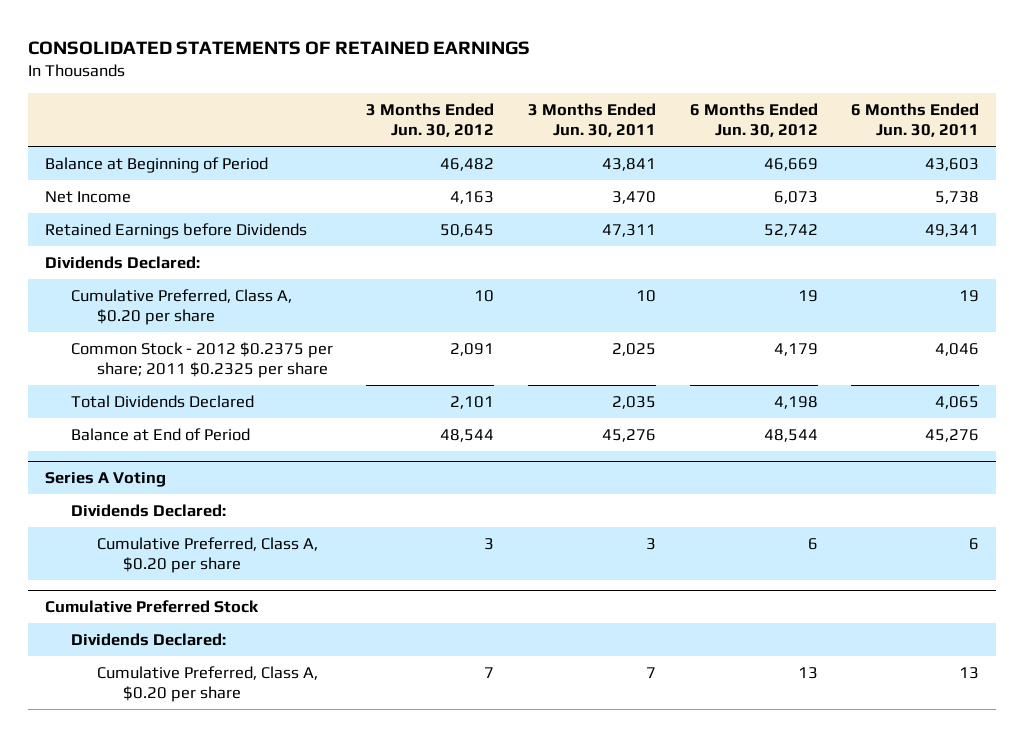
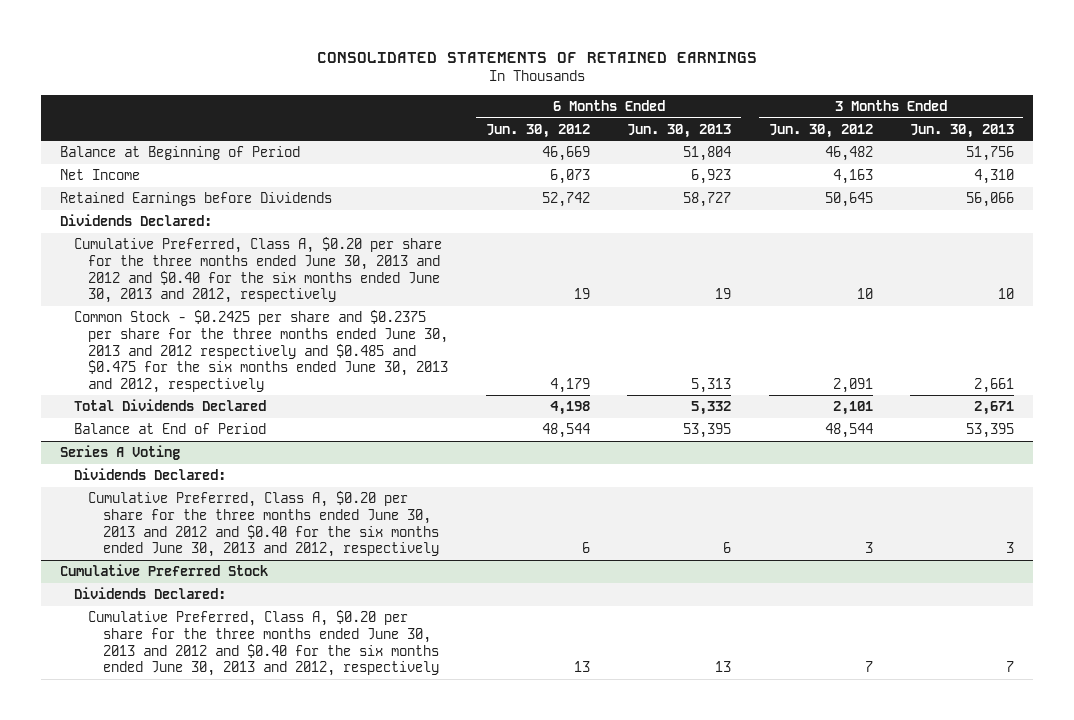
[527,102,656,137] 3 Months Ended Jun. 30, 2011 -> none
[851,102,980,137] 6 Months Ended Jun. 30, 2011 -> none
none -> [627,123,732,138] Jun. 30, 2013
none -> [910,123,1015,138] Jun. 30, 2013
[70,288,292,326] Cumulative Preferred, Class A, $0.20 per share -> [74,237,443,304] Cumulative Preferred, Class A, $0.20 per share for the three months ended June 30, 2013 and 2012 and $0.40 for the six months ended June 30, 2013 and 2012, respectively
[70,341,333,379] Common Stock - 2012 $0.2375 per share; 2011 $0.2325 per share -> [74,310,449,393] Common Stock - $0.2425 per share and $0.2375 per share for the three months ended June 30, 2013 and 2012 respectively and $0.485 and $0.475 for the six months ended June 30, 2013 and 2012, respectively
[96,536,318,574] Cumulative Preferred, Class A, $0.20 per share -> [88,491,439,558] Cumulative Preferred, Class A, $0.20 per share for the three months ended June 30, 2013 and 2012 and $0.40 for the six months ended June 30, 2013 and 2012, respectively
[96,665,318,703] Cumulative Preferred, Class A, $0.20 per share -> [88,610,439,677] Cumulative Preferred, Class A, $0.20 per share for the three months ended June 30, 2013 and 2012 and $0.40 for the six months ended June 30, 2013 and 2012, respectively

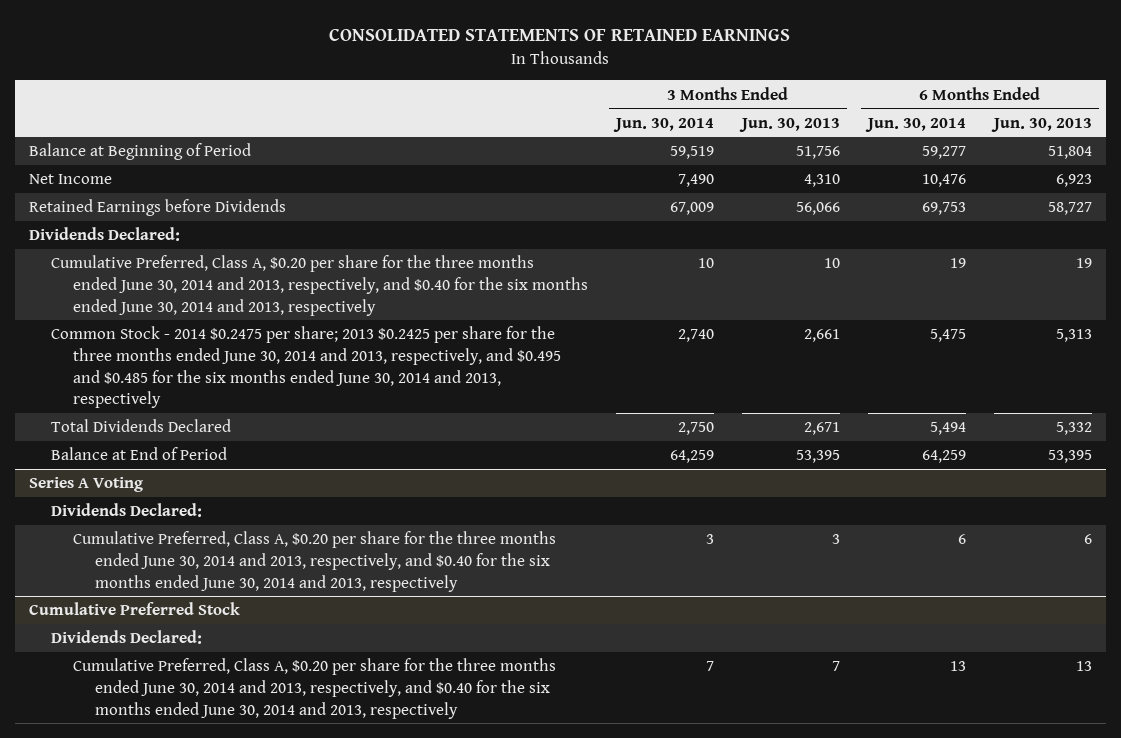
[485,123,590,138] Jun. 30, 2012 -> none
[768,123,873,138] Jun. 30, 2012 -> none
none -> [613,117,715,132] Jun. 30, 2014
none -> [864,117,966,132] Jun. 30, 2014
[74,237,443,304] Cumulative Preferred, Class A, $0.20 per share for the three months ended June 30, 2013 and 2012 and $0.40 for the six months ended June 30, 2013 and 2012, respectively -> [51,255,589,316] Cumulative Preferred, Class A, $0.20 per share for the three months ended June 30, 2014 and 2013, respectively, and $0.40 for the six months ended June 30, 2014 and 2013, respectively
[74,310,449,393] Common Stock - $0.2425 per share and $0.2375 per share for the three months ended June 30, 2013 and 2012 respectively and $0.485 and $0.475 for the six months ended June 30, 2013 and 2012, respectively -> [51,326,562,409] Common Stock - 2014 $0.2475 per share; 2013 $0.2425 per share for the three months ended June 30, 2014 and 2013, respectively, and $0.495 and $0.485 for the six months ended June 30, 2014 and 2013, respectively
[88,491,439,558] Cumulative Preferred, Class A, $0.20 per share for the three months ended June 30, 2013 and 2012 and $0.40 for the six months ended June 30, 2013 and 2012, respectively -> [73,531,557,592] Cumulative Preferred, Class A, $0.20 per share for the three months ended June 30, 2014 and 2013, respectively, and $0.40 for the six months ended June 30, 2014 and 2013, respectively
[88,610,439,677] Cumulative Preferred, Class A, $0.20 per share for the three months ended June 30, 2013 and 2012 and $0.40 for the six months ended June 30, 2013 and 2012, respectively -> [73,658,557,719] Cumulative Preferred, Class A, $0.20 per share for the three months ended June 30, 2014 and 2013, respectively, and $0.40 for the six months ended June 30, 2014 and 2013, respectively

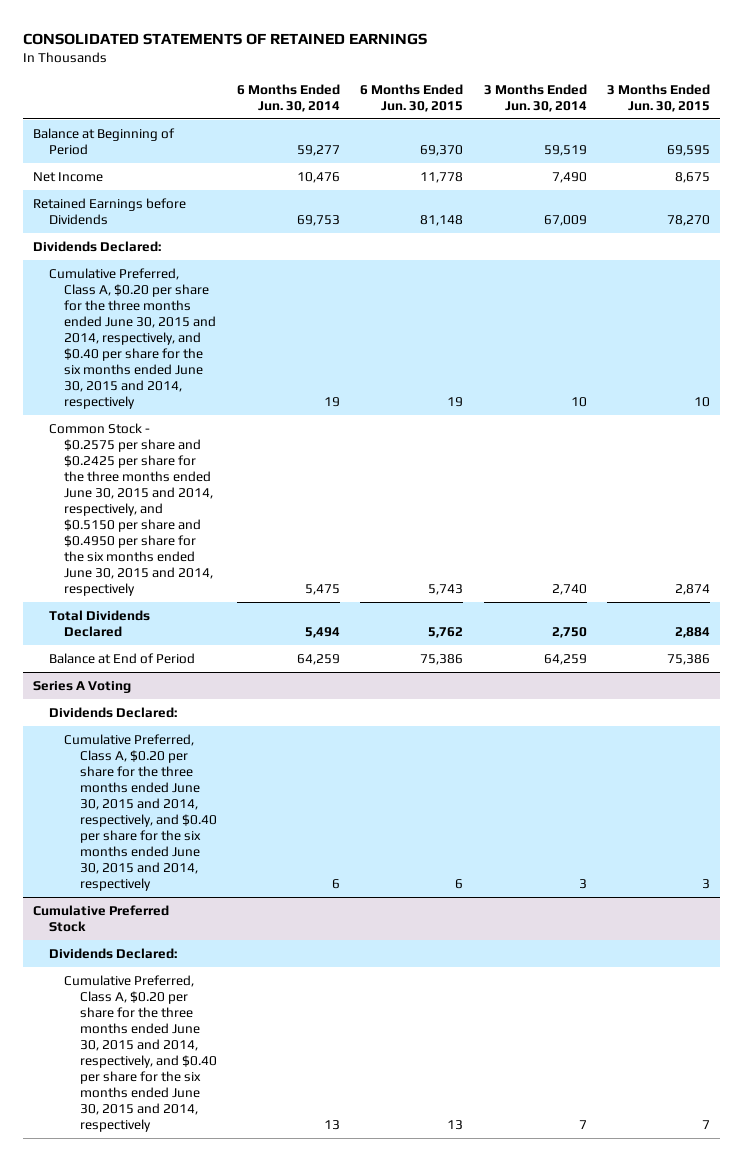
[739,117,841,132] Jun. 30, 2013 -> none
[990,117,1092,132] Jun. 30, 2013 -> none
none -> [360,83,464,112] 6 Months Ended Jun. 30, 2015
none -> [606,83,710,112] 3 Months Ended Jun. 30, 2015
[51,255,589,316] Cumulative Preferred, Class A, $0.20 per share for the three months ended June 30, 2014 and 2013, respectively, and $0.40 for the six months ended June 30, 2014 and 2013, respectively -> [48,267,217,410] Cumulative Preferred, Class A, $0.20 per share for the three months ended June 30, 2015 and 2014, respectively, and $0.40 per share for the six months ended June 30, 2015 and 2014, respectively
[51,326,562,409] Common Stock - 2014 $0.2475 per share; 2013 $0.2425 per share for the three months ended June 30, 2014 and 2013, respectively, and $0.495 and $0.485 for the six months ended June 30, 2014 and 2013, respectively -> [48,422,214,597] Common Stock - $0.2575 per share and $0.2425 per share for the three months ended June 30, 2015 and 2014, respectively, and $0.5150 per share and $0.4950 per share for the six months ended June 30, 2015 and 2014, respectively
[73,531,557,592] Cumulative Preferred, Class A, $0.20 per share for the three months ended June 30, 2014 and 2013, respectively, and $0.40 for the six months ended June 30, 2014 and 2013, respectively -> [64,733,217,892] Cumulative Preferred, Class A, $0.20 per share for the three months ended June 30, 2015 and 2014, respectively, and $0.40 per share for the six months ended June 30, 2015 and 2014, respectively
[73,658,557,719] Cumulative Preferred, Class A, $0.20 per share for the three months ended June 30, 2014 and 2013, respectively, and $0.40 for the six months ended June 30, 2014 and 2013, respectively -> [64,974,217,1133] Cumulative Preferred, Class A, $0.20 per share for the three months ended June 30, 2015 and 2014, respectively, and $0.40 per share for the six months ended June 30, 2015 and 2014, respectively

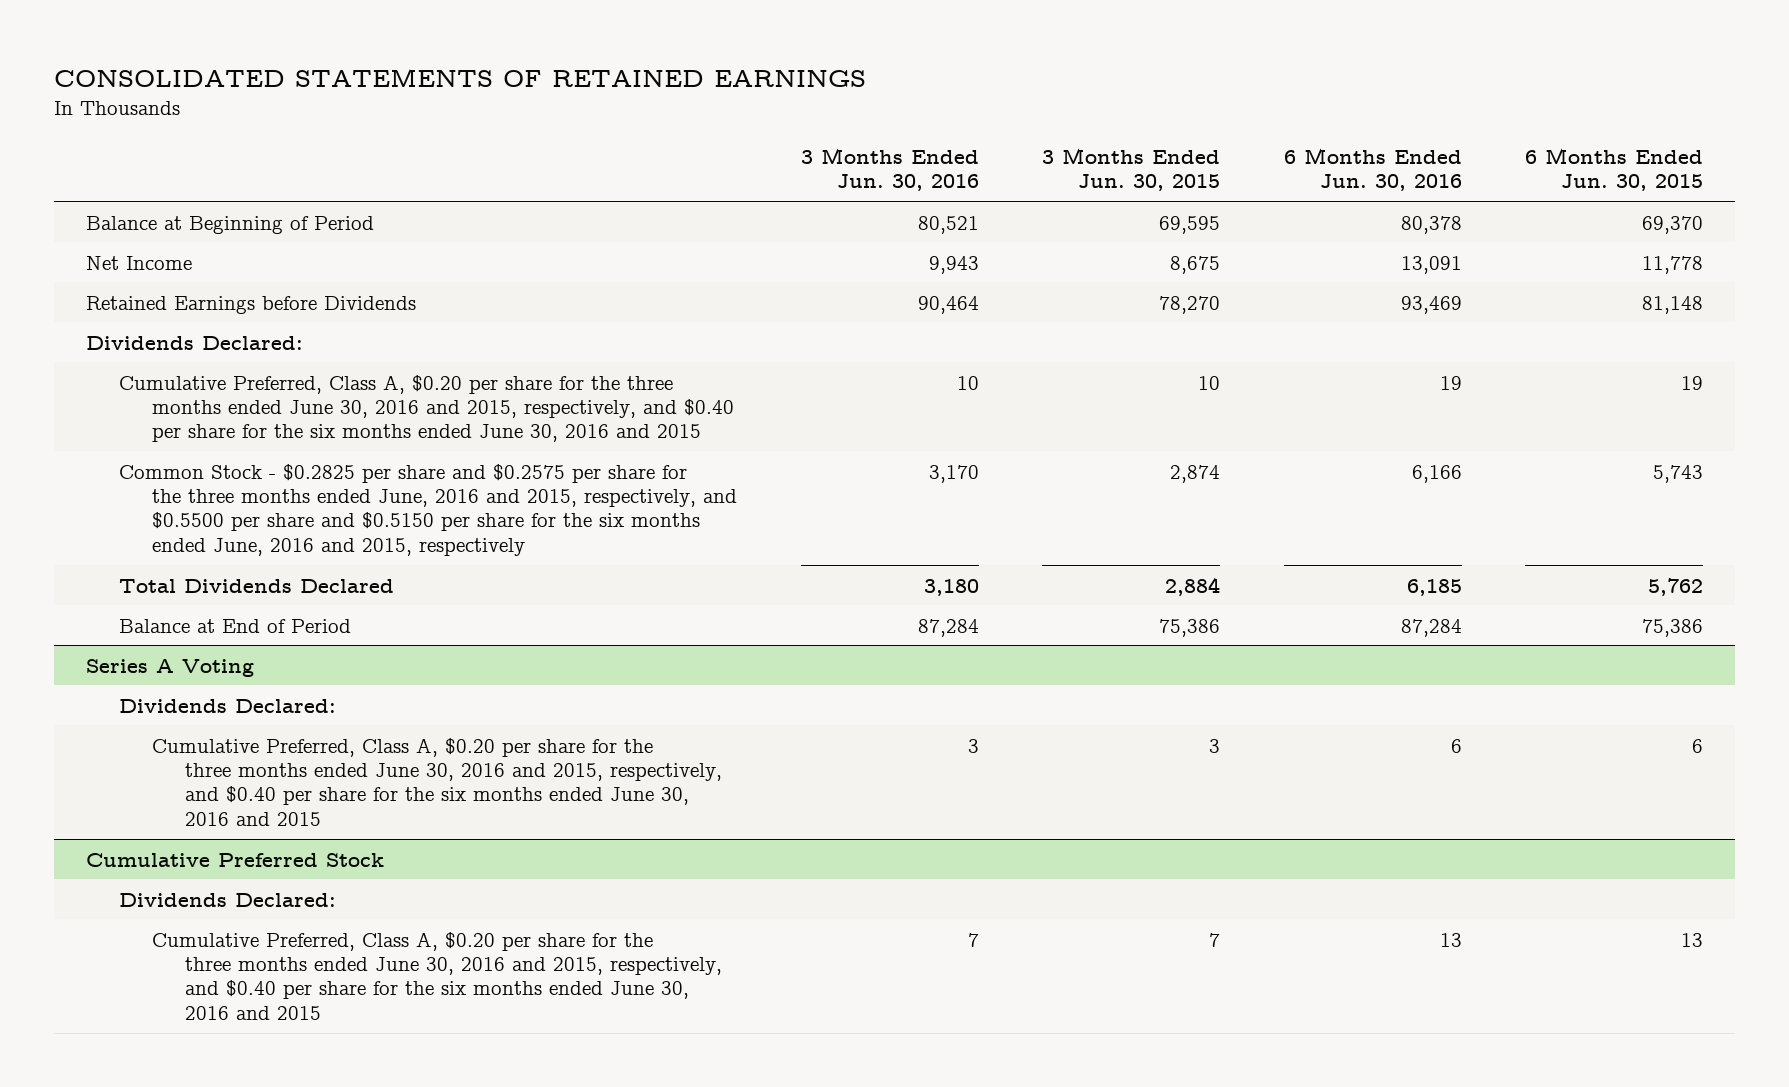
[237,83,341,112] 6 Months Ended Jun. 30, 2014 -> none
[483,83,587,112] 3 Months Ended Jun. 30, 2014 -> none
none -> [800,148,979,192] 3 Months Ended Jun. 30, 2016
none -> [1283,148,1462,192] 6 Months Ended Jun. 30, 2016
[48,267,217,410] Cumulative Preferred, Class A, $0.20 per share for the three months ended June 30, 2015 and 2014, respectively, and $0.40 per share for the six months ended June 30, 2015 and 2014, respectively -> [118,374,735,443] Cumulative Preferred, Class A, $0.20 per share for the three months ended June 30, 2016 and 2015, respectively, and $0.40 per share for the six months ended June 30, 2016 and 2015
[48,422,214,597] Common Stock - $0.2575 per share and $0.2425 per share for the three months ended June 30, 2015 and 2014, respectively, and $0.5150 per share and $0.4950 per share for the six months ended June 30, 2015 and 2014, respectively -> [118,463,738,556] Common Stock - $0.2825 per share and $0.2575 per share for the three months ended June, 2016 and 2015, respectively, and $0.5500 per share and $0.5150 per share for the six months ended June, 2016 and 2015, respectively
[64,733,217,892] Cumulative Preferred, Class A, $0.20 per share for the three months ended June 30, 2015 and 2014, respectively, and $0.40 per share for the six months ended June 30, 2015 and 2014, respectively -> [152,737,723,826] Cumulative Preferred, Class A, $0.20 per share for the three months ended June 30, 2016 and 2015, respectively, and $0.40 per share for the six months ended June 30, 2016 and 2015
[64,974,217,1133] Cumulative Preferred, Class A, $0.20 per share for the three months ended June 30, 2015 and 2014, respectively, and $0.40 per share for the six months ended June 30, 2015 and 2014, respectively -> [152,931,723,1020] Cumulative Preferred, Class A, $0.20 per share for the three months ended June 30, 2016 and 2015, respectively, and $0.40 per share for the six months ended June 30, 2016 and 2015

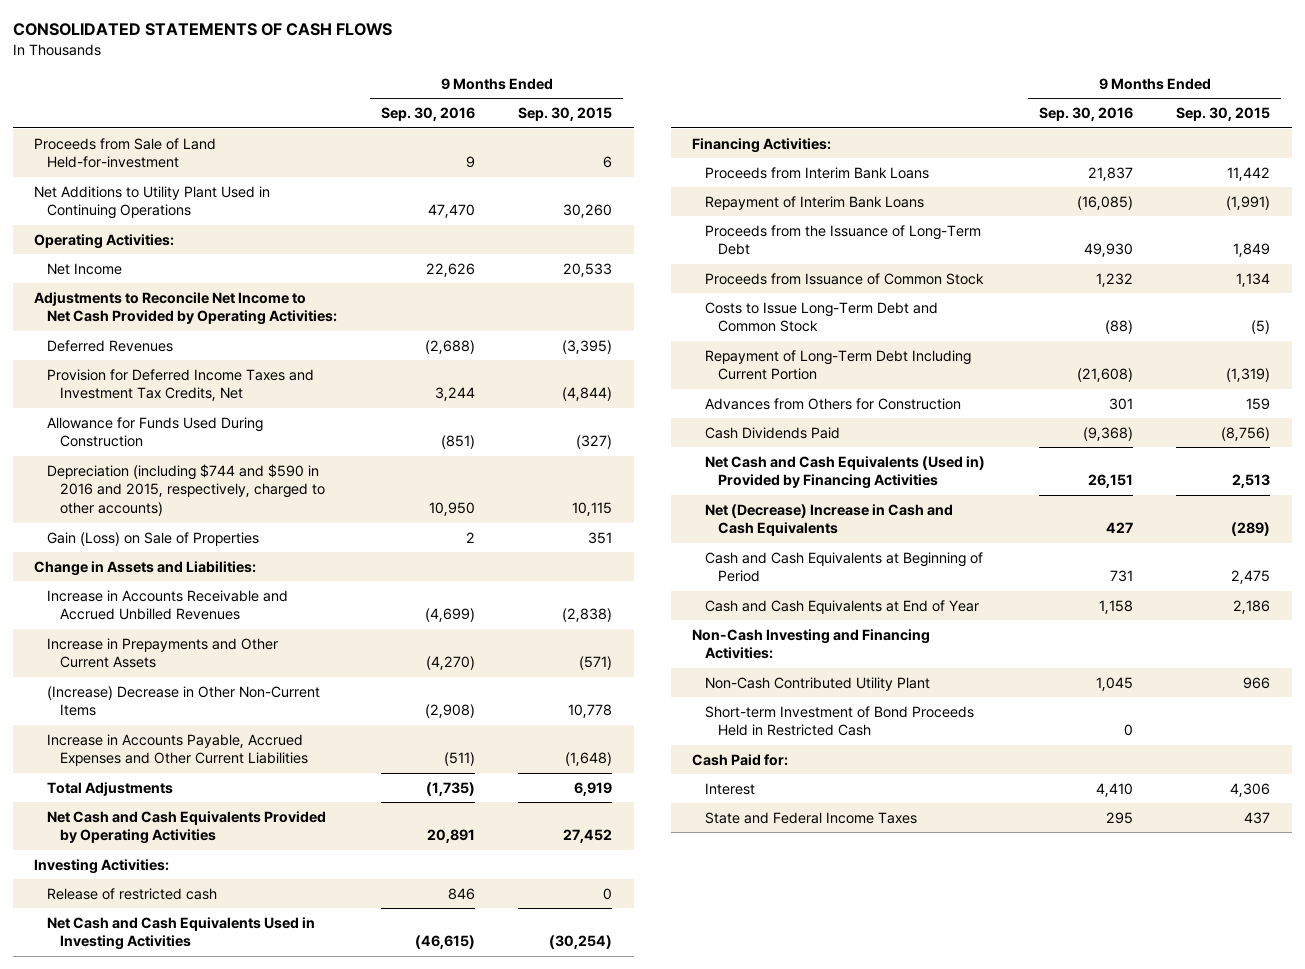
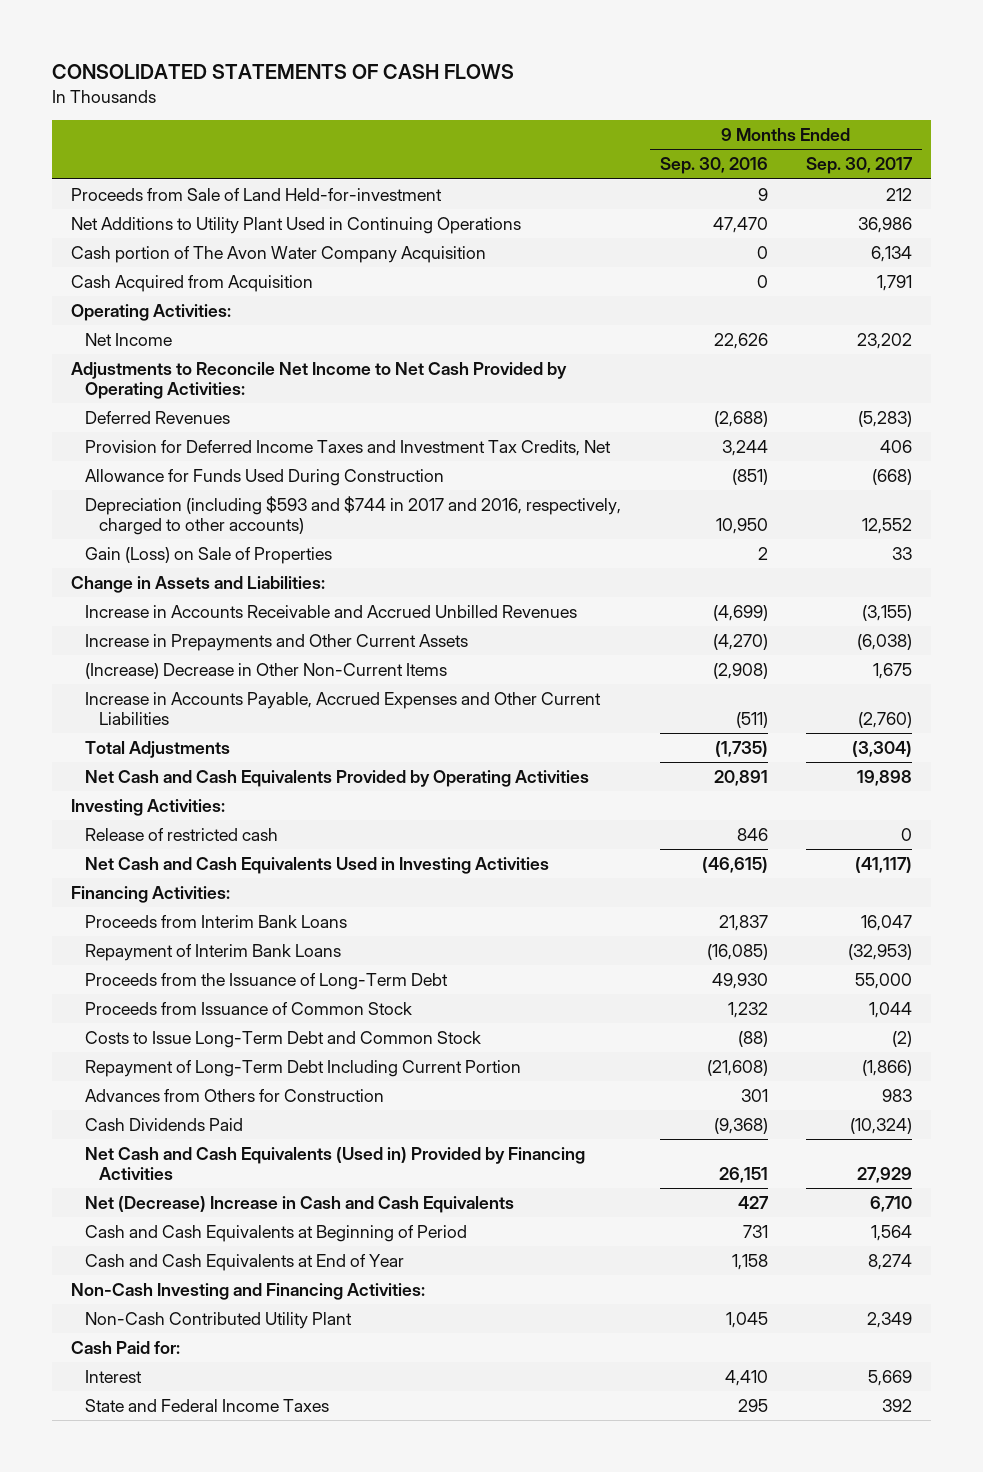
[518,107,613,122] Sep. 30, 2015 -> none
none -> [806,157,914,175] Sep. 30, 2017
none -> [71,246,487,264] Cash portion of The Avon Water Company Acquisition
none -> [71,275,314,293] Cash Acquired from Acquisition
[47,463,326,517] Depreciation (including $744 and $590 in 2016 and 2015, respectively, charged to other accounts) -> [85,496,622,536] Depreciation (including $593 and $744 in 2017 and 2016, respectively, charged to other accounts)
[705,705,975,737] Short-term Investment of Bond Proceeds Held in Restricted Cash -> none

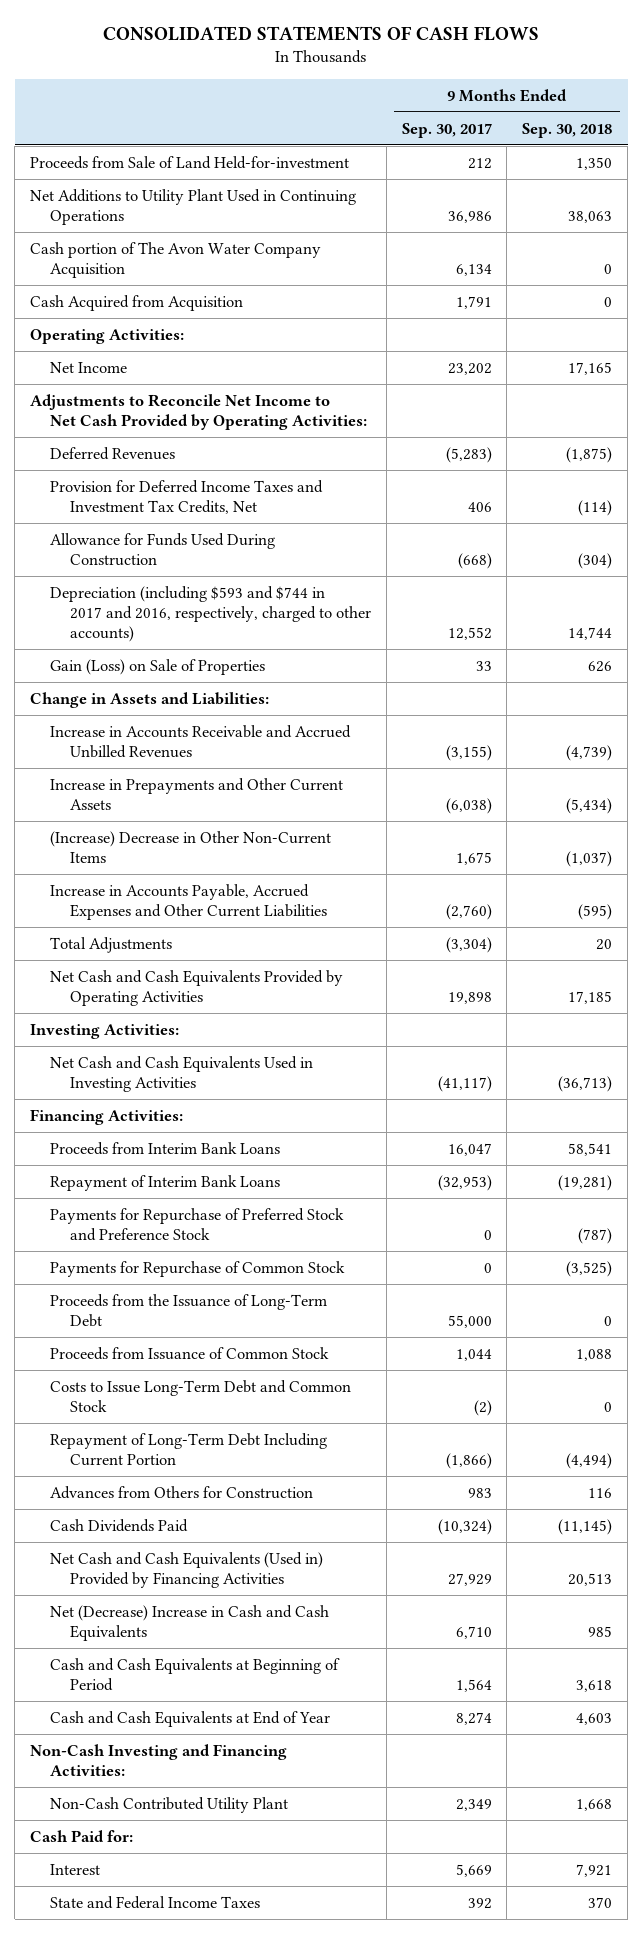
[659,157,768,175] Sep. 30, 2016 -> none
none -> [522,122,613,138] Sep. 30, 2018
[85,828,279,842] Release of restricted cash -> none
none -> [50,1207,345,1241] Payments for Repurchase of Preferred Stock and Preference Stock
none -> [50,1260,346,1277] Payments for Repurchase of Common Stock

